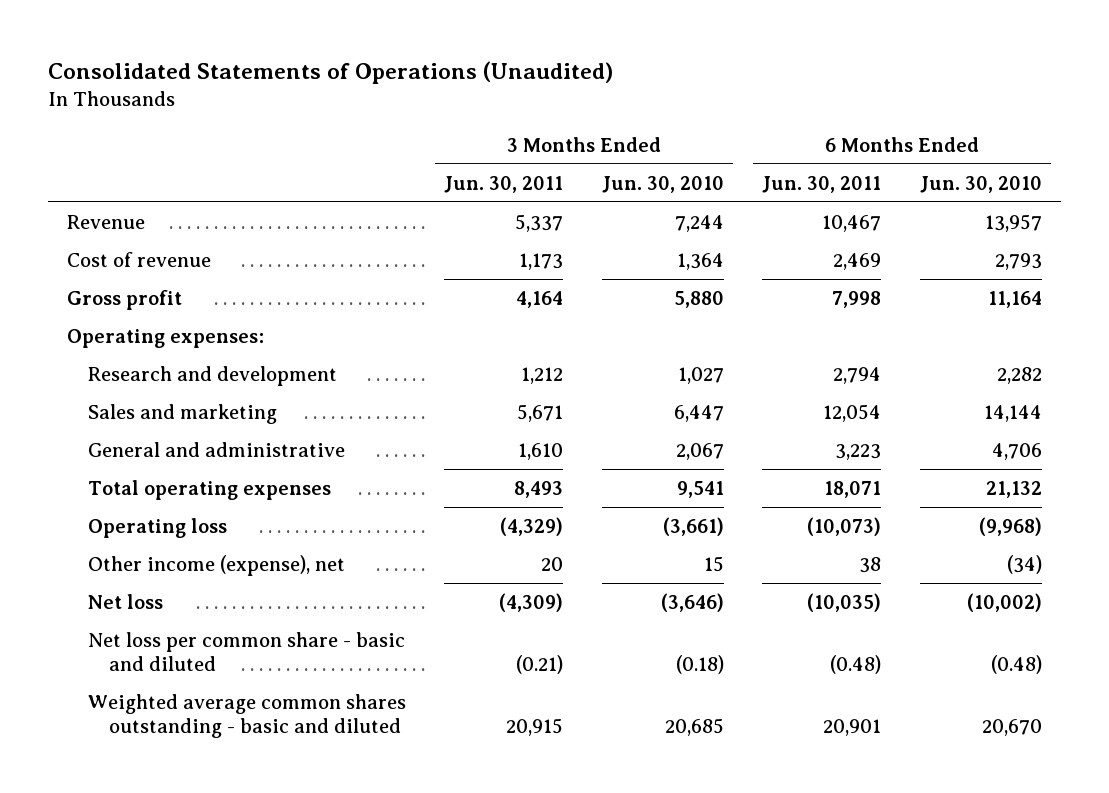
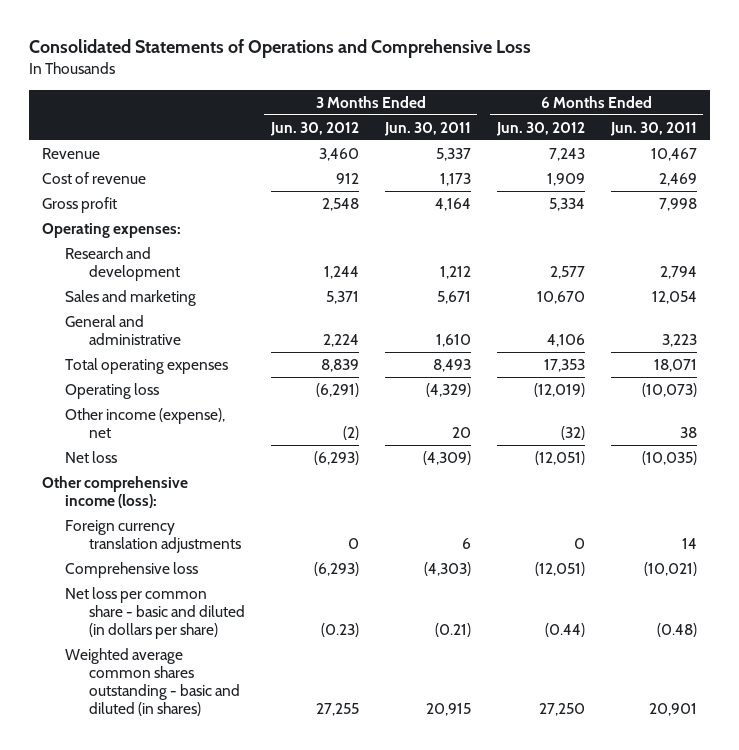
[47,60,613,84] Consolidated Statements of Operations (Unaudited) -> [29,39,532,59] Consolidated Statements of Operations and Comprehensive Loss
[601,175,724,193] Jun. 30, 2010 -> none
[919,175,1042,193] Jun. 30, 2010 -> none
none -> [269,121,359,136] Jun. 30, 2012
none -> [495,121,585,136] Jun. 30, 2012
none -> [42,475,189,509] Other comprehensive income (loss):
none -> [65,519,241,554] Foreign currency translation adjustments
none -> [65,561,199,578] Comprehensive loss
[88,631,406,672] Net loss per common share - basic and diluted -> [65,586,245,640] Net loss per common share - basic and diluted (in dollars per share)
[88,693,407,739] Weighted average common shares outstanding - basic and diluted -> [65,647,240,717] Weighted average common shares outstanding - basic and diluted (in shares)

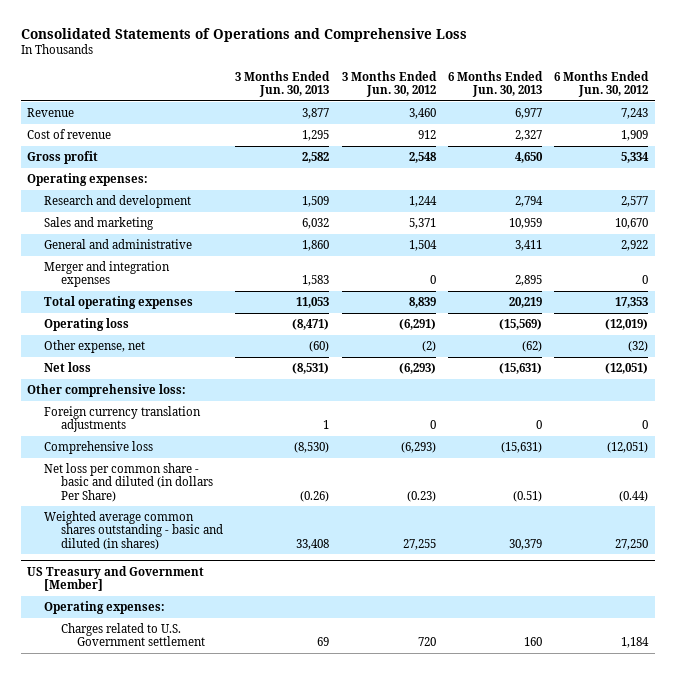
[383,121,471,136] Jun. 30, 2011 -> none
[609,121,697,136] Jun. 30, 2011 -> none
none -> [235,71,331,98] 3 Months Ended Jun. 30, 2013
none -> [447,71,543,98] 6 Months Ended Jun. 30, 2013
[322,334,359,348] 2,224 -> [408,239,437,251] 1,504
[546,334,585,348] 4,106 -> [621,239,649,251] 2,922
none -> [43,260,170,288] Merger and integration expenses
[65,407,226,439] Other income (expense), net -> [43,339,145,353] Other expense, net
[42,475,189,509] Other comprehensive income (loss): -> [27,383,187,397] Other comprehensive loss:
[65,586,245,640] Net loss per common share - basic and diluted (in dollars per share) -> [43,462,213,502] Net loss per common share - basic and diluted (in dollars Per Share)
none -> [27,565,205,591] US Treasury and Government [Member]
none -> [43,600,165,614] Operating expenses:
none -> [60,622,206,647] Charges related to U.S. Government settlement

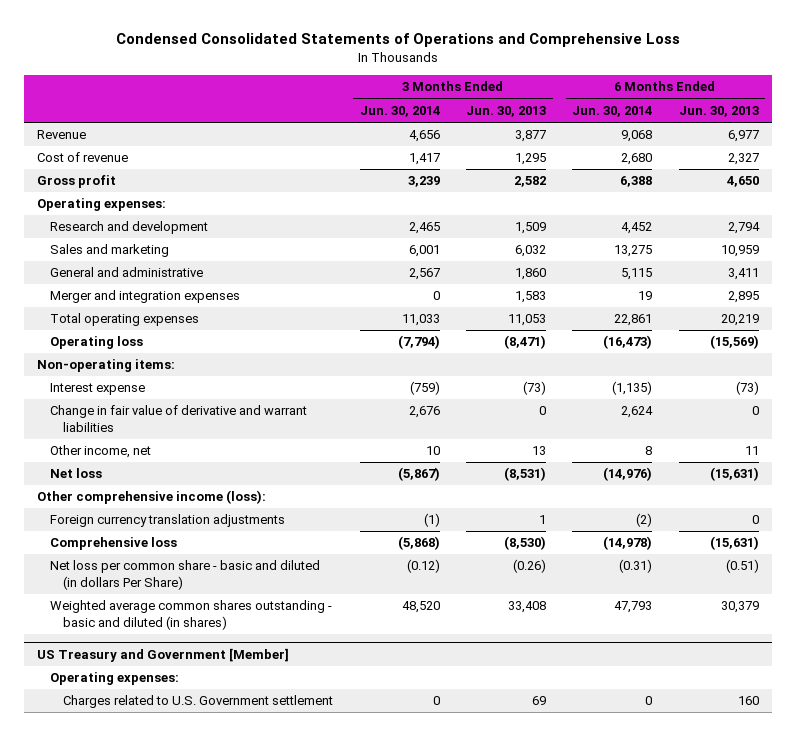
[20,27,467,42] Consolidated Statements of Operations and Comprehensive Loss -> [116,33,681,48] Condensed Consolidated Statements of Operations and Comprehensive Loss
[341,71,437,98] 3 Months Ended Jun. 30, 2012 -> none
[554,71,650,98] 6 Months Ended Jun. 30, 2012 -> none
none -> [359,105,440,117] Jun. 30, 2014
none -> [572,105,653,117] Jun. 30, 2014
none -> [37,359,176,373] Non-operating items:
none -> [50,383,146,396] Interest expense
none -> [50,405,308,433] Change in fair value of derivative and warrant liabilities
[43,339,145,353] Other expense, net -> [50,445,152,459] Other income, net
[309,340,330,352] (60) -> [531,446,546,456] 13
[521,340,542,352] (62) -> [744,446,759,456] 11
[27,383,187,397] Other comprehensive loss: -> [37,490,267,505] Other comprehensive income (loss):

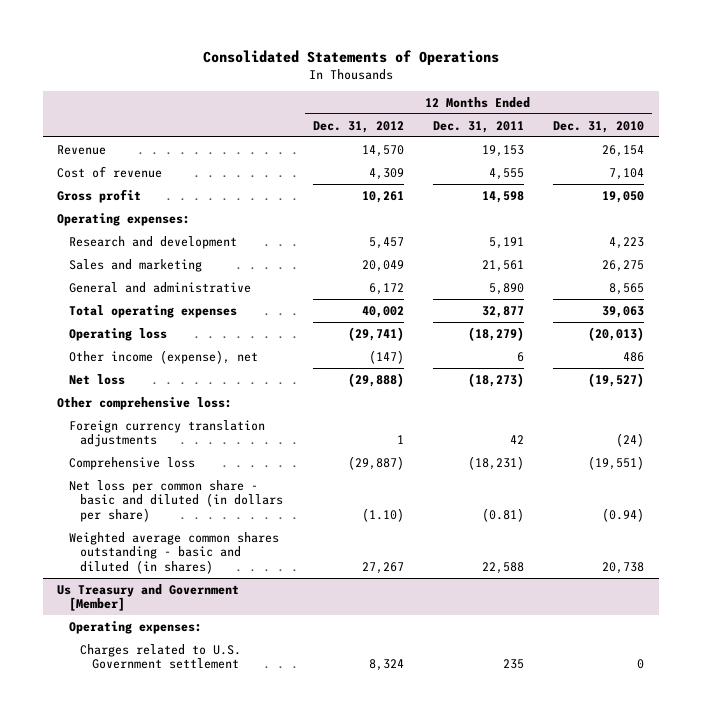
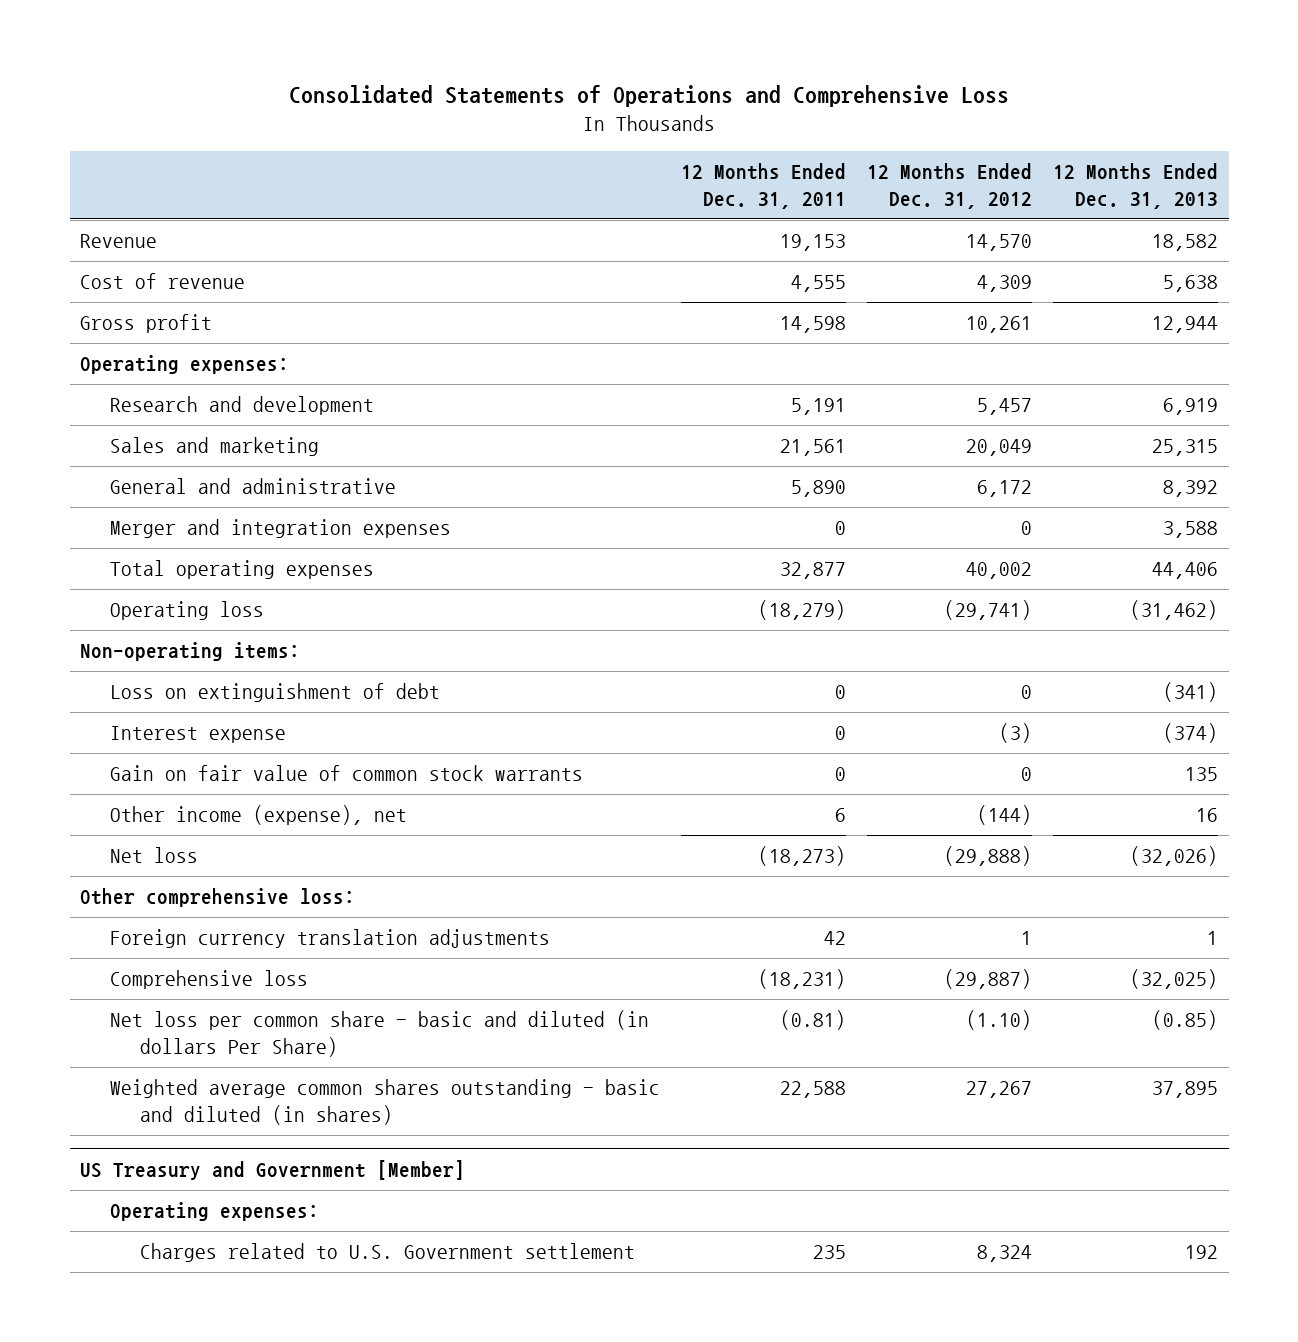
[202,49,499,65] Consolidated Statements of Operations -> [289,84,1010,107] Consolidated Statements of Operations and Comprehensive Loss
[553,120,645,133] Dec. 31, 2010 -> none
none -> [1053,163,1219,209] 12 Months Ended Dec. 31, 2013
none -> [110,519,452,539] Merger and integration expenses
none -> [80,642,301,662] Non-operating items:
none -> [110,683,441,703] Loss on extinguishment of debt
none -> [110,726,287,744] Interest expense
none -> [110,765,584,782] Gain on fair value of common stock warrants
[368,349,404,364] (147) -> [977,805,1033,826] (144)
[68,479,284,523] Net loss per common share - basic and diluted (in dollars per share) -> [110,1010,650,1058] Net loss per common share - basic and diluted (in dollars Per Share)
[57,583,240,612] Us Treasury and Government [Member] -> [80,1159,466,1180] US Treasury and Government [Member]

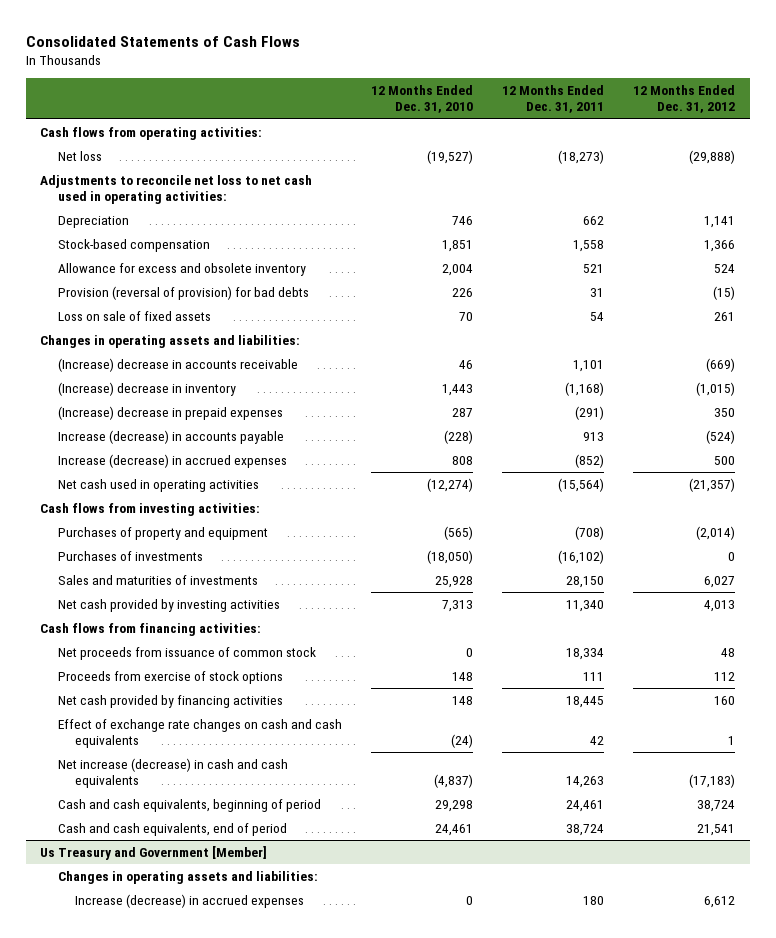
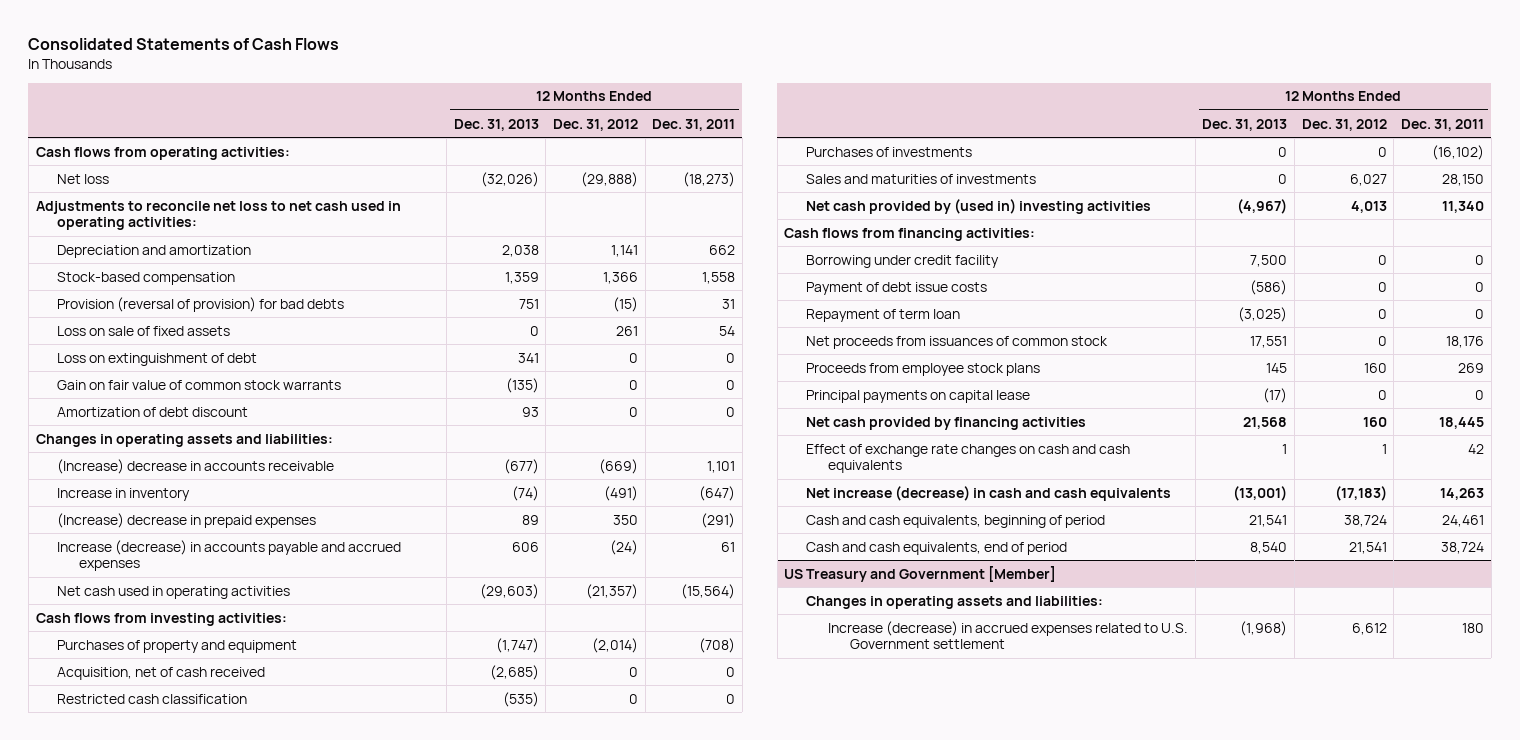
[370,84,473,114] 12 Months Ended Dec. 31, 2010 -> none
none -> [453,118,539,131] Dec. 31, 2013
[57,215,129,228] Depreciation -> [57,244,252,258] Depreciation and amortization
[57,262,306,276] Allowance for excess and obsolete inventory -> none
none -> [57,352,258,366] Loss on extinguishment of debt
none -> [57,379,342,390] Gain on fair value of common stock warrants
none -> [57,406,249,417] Amortization of debt discount
[57,381,236,396] (Increase) decrease in inventory -> [57,487,191,501] Increase in inventory
[565,381,605,396] (1,168) -> [699,485,736,501] (647)
[696,381,736,396] (1,015) -> [603,485,638,501] (491)
[57,453,287,468] Increase (decrease) in accrued expenses -> none
[57,429,284,444] Increase (decrease) in accounts payable -> [57,539,402,572] Increase (decrease) in accounts payable and accrued expenses
[583,431,605,441] 913 -> [721,541,736,552] 61
[706,429,736,444] (524) -> [609,539,638,555] (24)
none -> [57,666,266,680] Acquisition, net of cash received
none -> [57,693,248,704] Restricted cash classification
[57,598,280,612] Net cash provided by investing activities -> [806,198,1152,214] Net cash provided by (used in) investing activities
none -> [806,254,1000,268] Borrowing under credit facility
none -> [806,281,988,295] Payment of debt issue costs
none -> [806,308,961,322] Repayment of term loan
[57,646,316,660] Net proceeds from issuance of common stock -> [806,335,1109,349] Net proceeds from issuances of common stock
[566,647,605,660] 18,334 -> [1446,335,1485,348] 18,176
[721,647,736,657] 48 -> [1377,335,1387,346] 0
[57,670,283,684] Proceeds from exercise of stock options -> [806,362,1041,376] Proceeds from employee stock plans
[583,671,605,681] 111 -> [1458,362,1485,373] 269
[714,671,736,681] 112 -> [1363,362,1387,373] 160
none -> [806,389,1031,403] Principal payments on capital lease
[40,845,268,860] Us Treasury and Government [Member] -> [784,565,1057,582] US Treasury and Government [Member]
[75,893,305,908] Increase (decrease) in accrued expenses -> [828,620,1189,650] Increase (decrease) in accrued expenses related to U.S. Government settlement

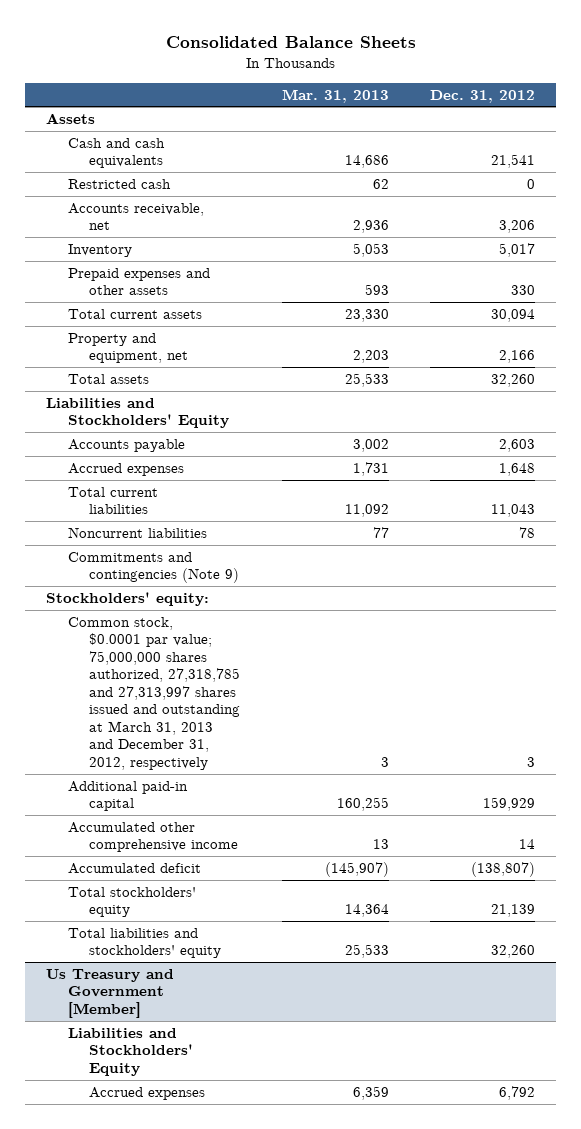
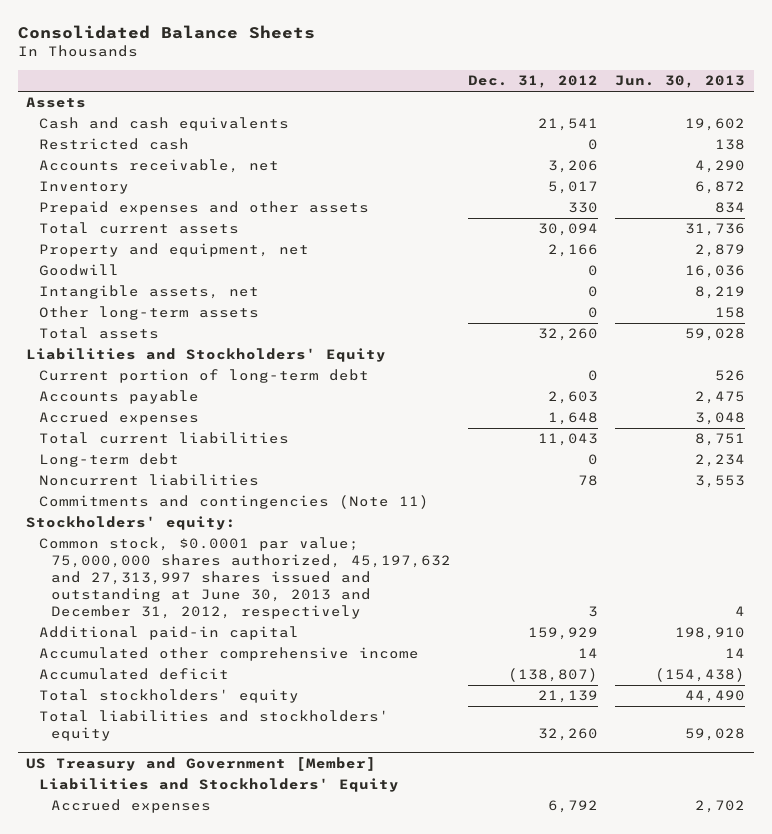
[281,88,389,103] Mar. 31, 2013 -> none
none -> [615,75,746,89] Jun. 30, 2013
none -> [38,264,119,277] Goodwill
none -> [38,285,259,300] Intangible assets, net
none -> [38,306,259,321] Other long-term assets
none -> [38,369,369,384] Current portion of long-term debt
none -> [38,453,179,468] Long-term debt
[67,551,240,584] Commitments and contingencies (Note 9) -> [38,495,429,510] Commitments and contingencies (Note 11)
[67,616,241,770] Common stock, $0.0001 par value; 75,000,000 shares authorized, 27,318,785 and 27,313,997 shares issued and outstanding at March 31, 2013 and December 31, 2012, respectively -> [38,537,452,619] Common stock, $0.0001 par value; 75,000,000 shares authorized, 45,197,632 and 27,313,997 shares issued and outstanding at June 30, 2013 and December 31, 2012, respectively
[45,968,174,1018] Us Treasury and Government [Member] -> [26,756,377,771] US Treasury and Government [Member]

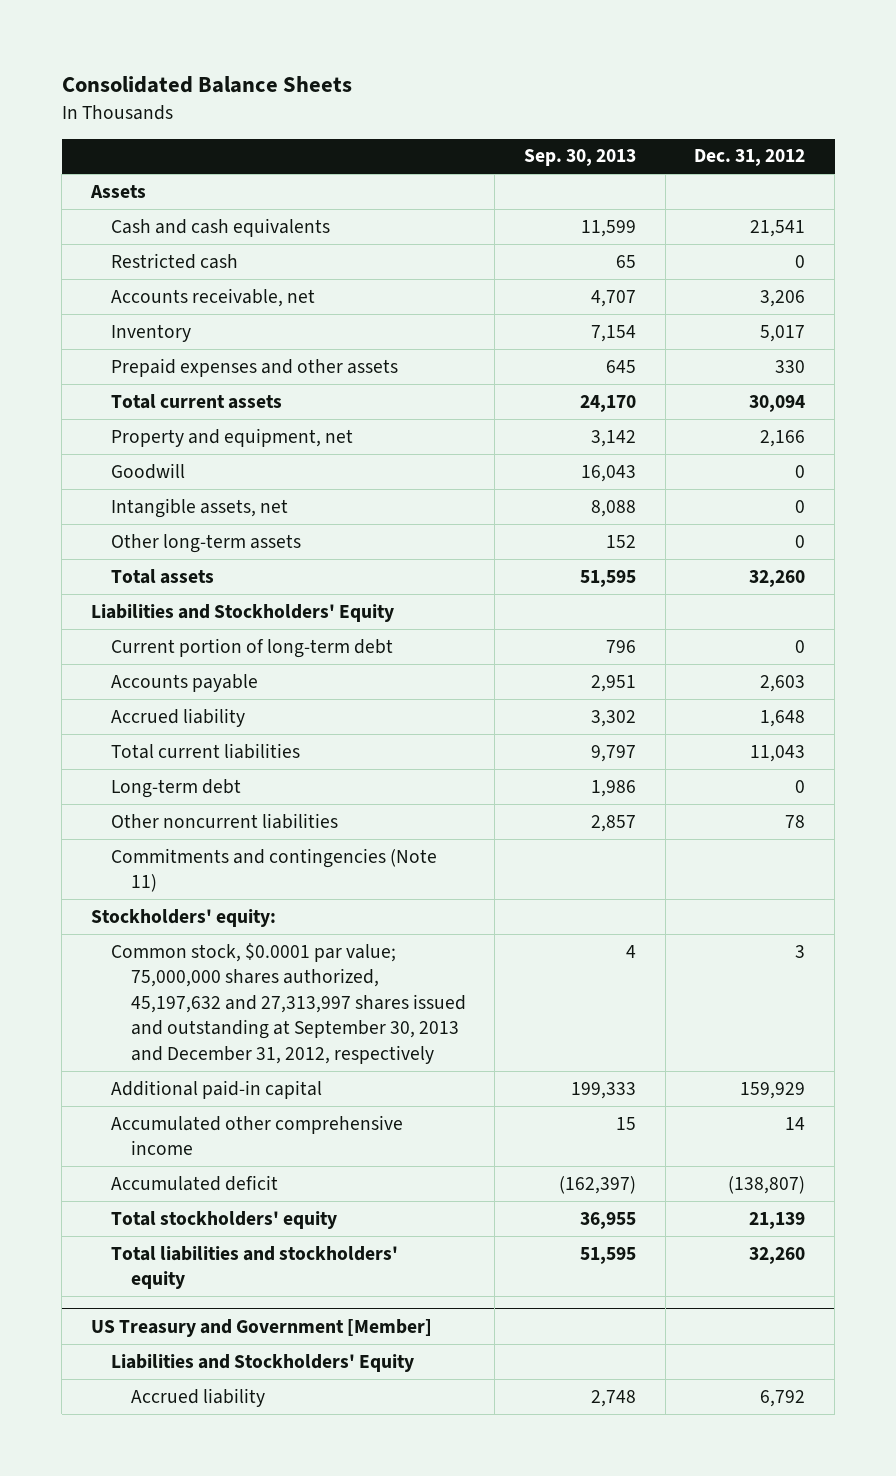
[615,75,746,89] Jun. 30, 2013 -> none
none -> [523,149,636,167] Sep. 30, 2013
[38,411,199,426] Accrued expenses -> [110,707,245,727] Accrued liability
[38,474,259,487] Noncurrent liabilities -> [110,812,338,829] Other noncurrent liabilities
[38,537,452,619] Common stock, $0.0001 par value; 75,000,000 shares authorized, 45,197,632 and 27,313,997 shares issued and outstanding at June 30, 2013 and December 31, 2012, respectively -> [110,942,466,1064] Common stock, $0.0001 par value; 75,000,000 shares authorized, 45,197,632 and 27,313,997 shares issued and outstanding at September 30, 2013 and December 31, 2012, respectively
[51,799,212,814] Accrued expenses -> [130,1387,265,1407] Accrued liability

